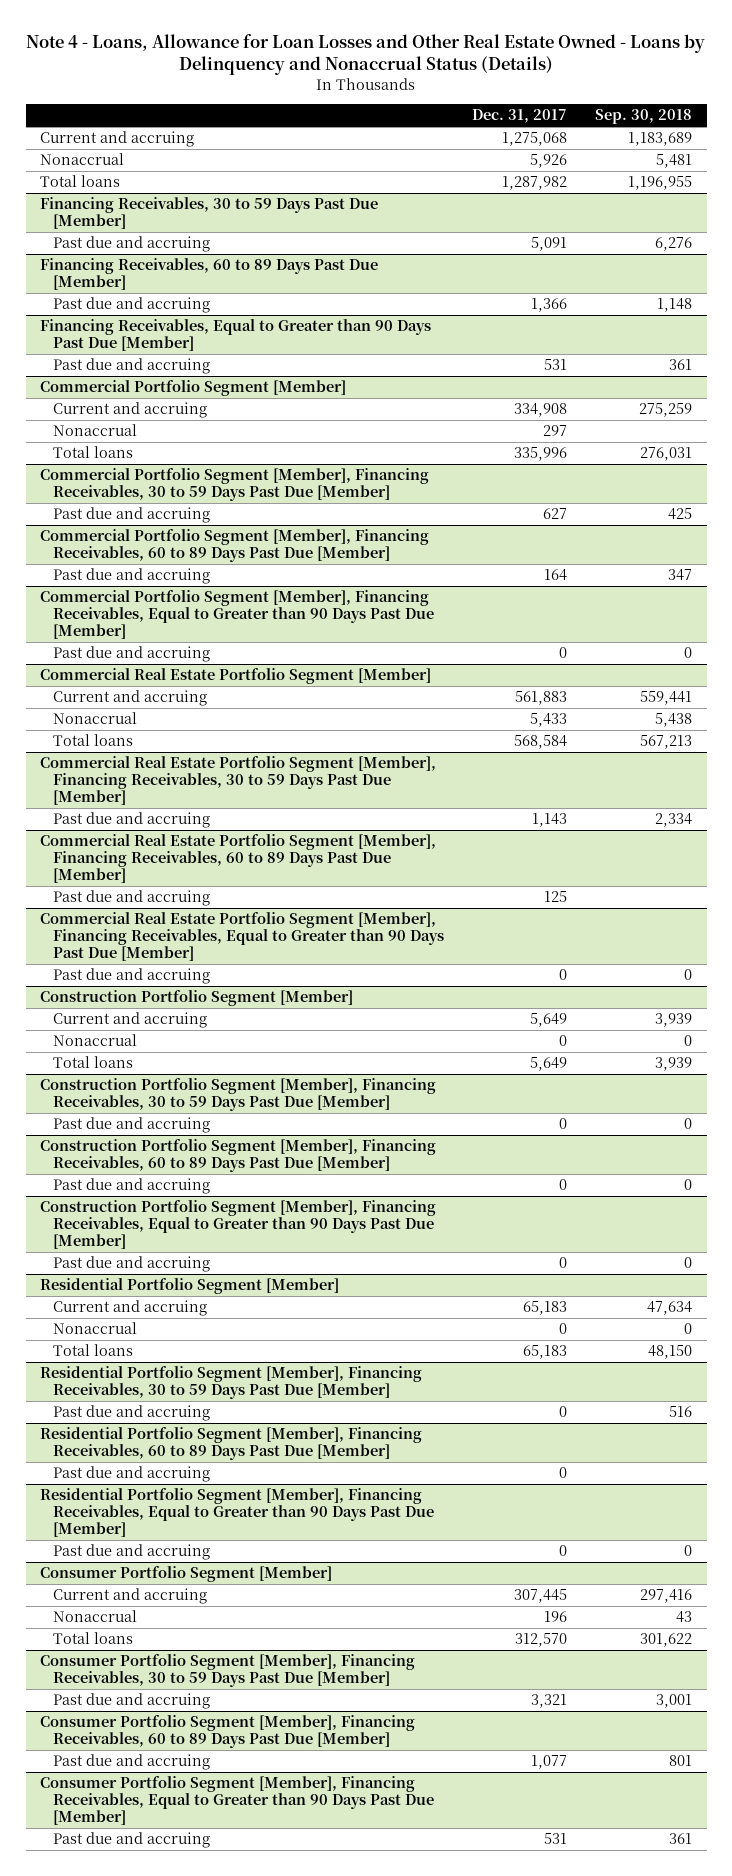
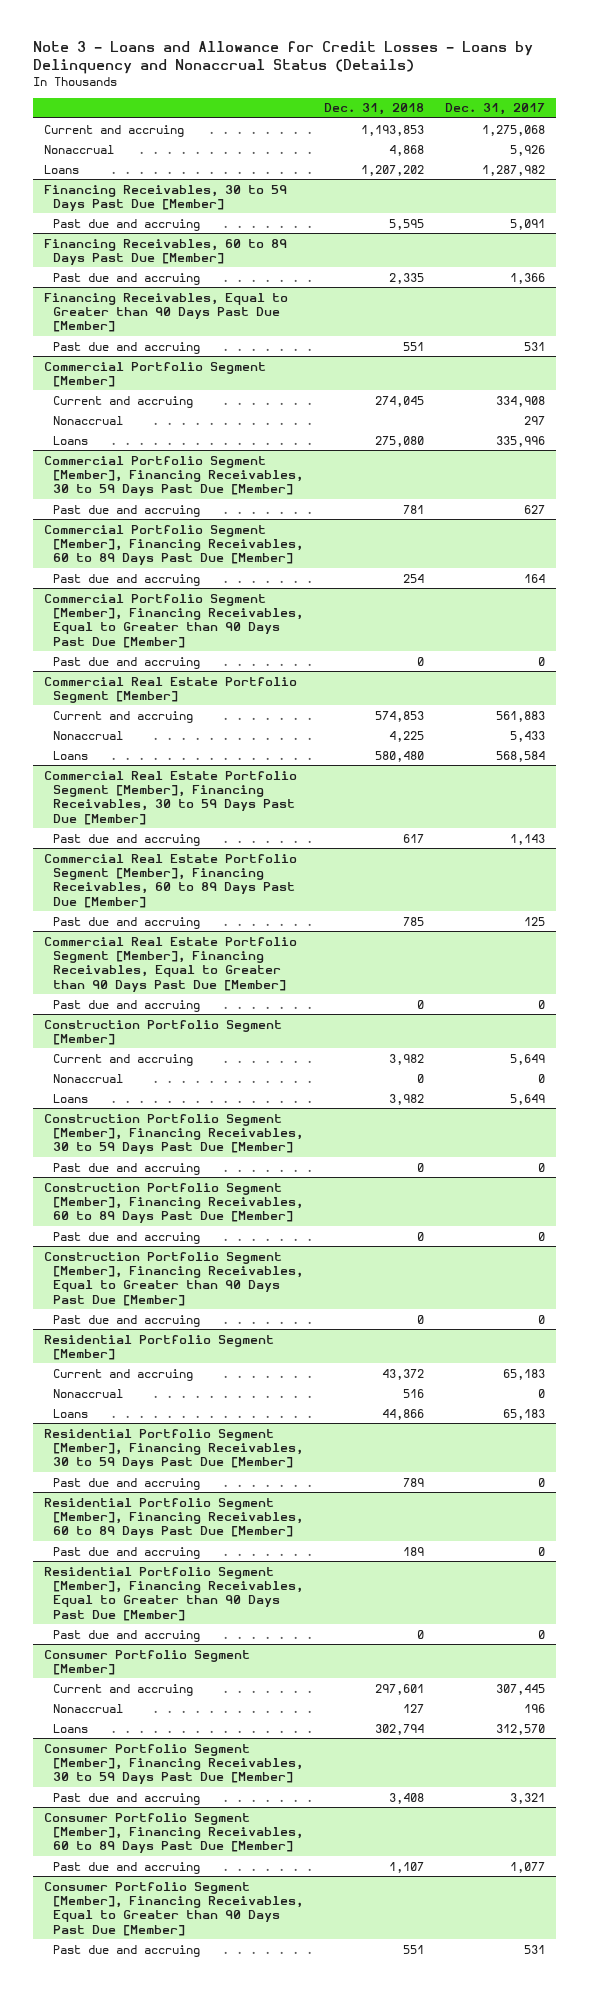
[26,33,706,76] Note 4 - Loans, Allowance for Loan Losses and Other Real Estate Owned - Loans by Delinquency and Nonaccrual Status (Details) -> [33,40,534,75] Note 3 - Loans and Allowance for Credit Losses - Loans by Delinquency and Nonaccrual Status (Details)
[595,109,693,125] Sep. 30, 2018 -> none
none -> [323,103,424,116] Dec. 31, 2018
[39,175,120,188] Total loans -> [43,164,79,174] Loans
[52,446,133,459] Total loans -> [52,435,88,445] Loans
[52,734,133,747] Total loans -> [52,750,88,760] Loans
[52,1056,133,1069] Total loans -> [52,1093,88,1103] Loans
[52,1344,133,1357] Total loans -> [52,1408,88,1418] Loans
[52,1632,133,1645] Total loans -> [52,1723,88,1733] Loans

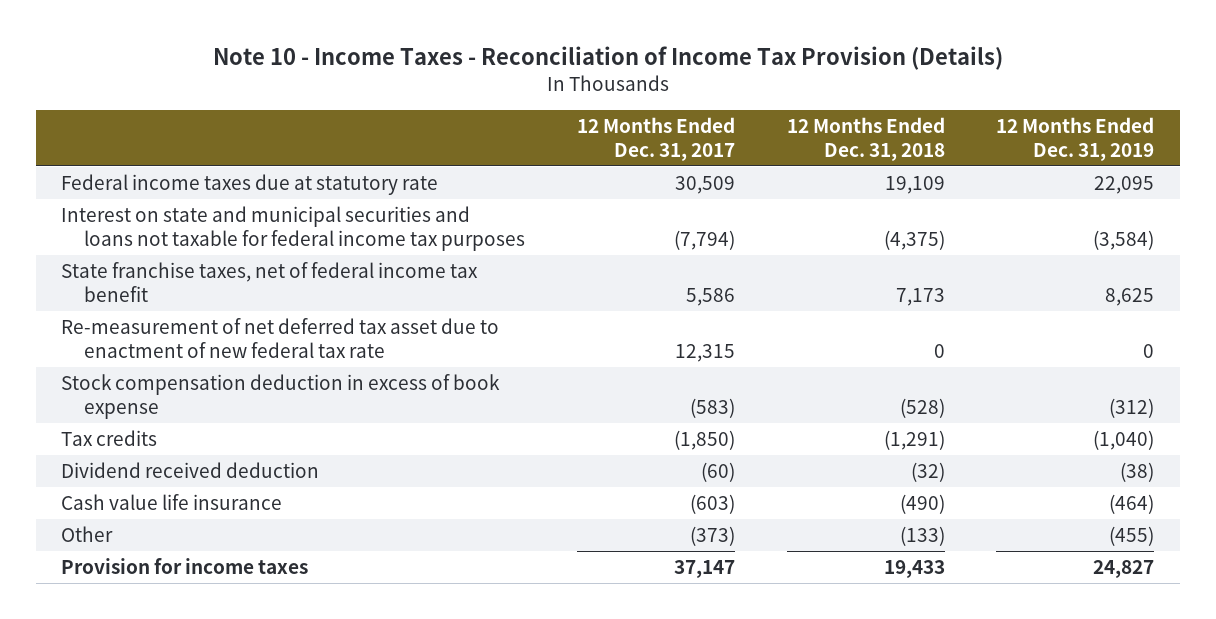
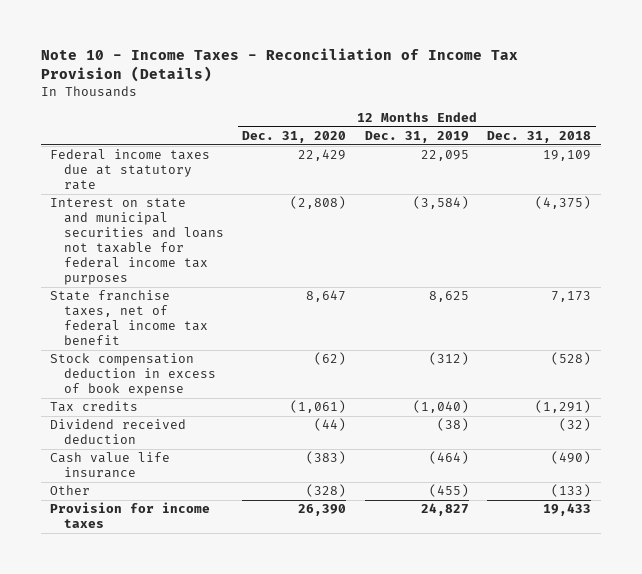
[576,117,735,162] 12 Months Ended Dec. 31, 2017 -> none
none -> [242,130,347,143] Dec. 31, 2020
[61,317,500,358] Re-measurement of net deferred tax asset due to enactment of new federal tax rate -> none

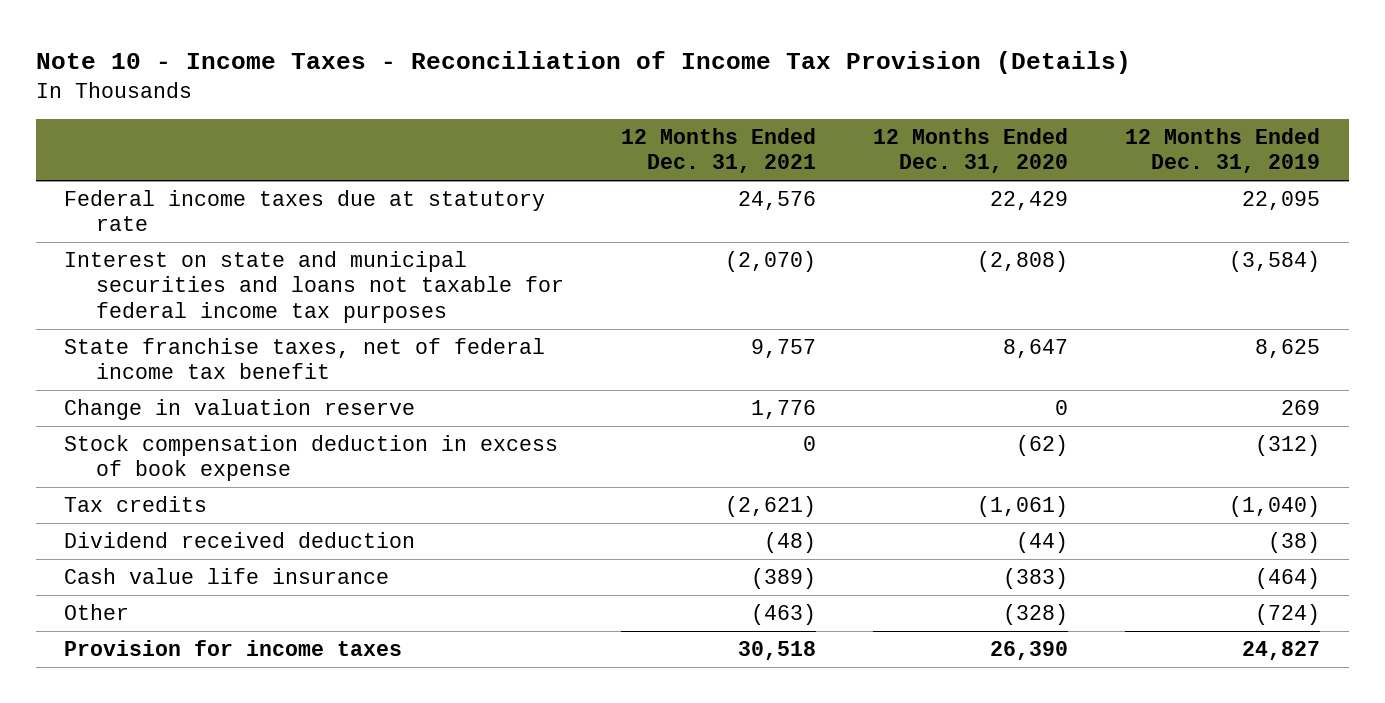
[487,130,592,143] Dec. 31, 2018 -> none
none -> [620,127,816,174] 12 Months Ended Dec. 31, 2021
none -> [64,398,416,420] Change in valuation reserve
[428,484,469,498] (455) -> [1255,603,1321,625] (724)

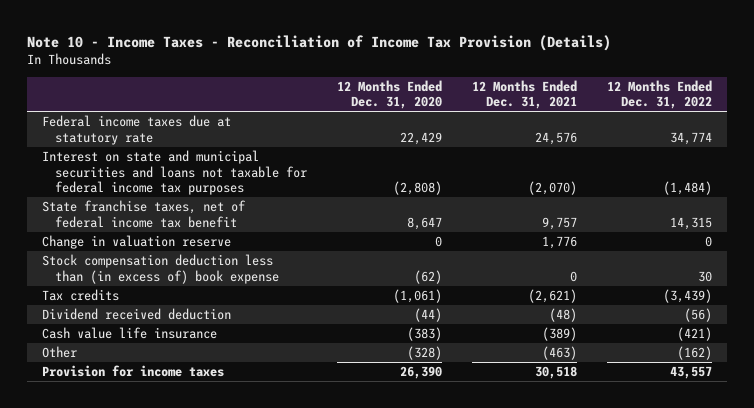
[1125,127,1321,174] 12 Months Ended Dec. 31, 2019 -> none
none -> [607,79,713,110] 12 Months Ended Dec. 31, 2022
[64,434,559,482] Stock compensation deduction in excess of book expense -> [42,253,279,284] Stock compensation deduction less than (in excess of) book expense

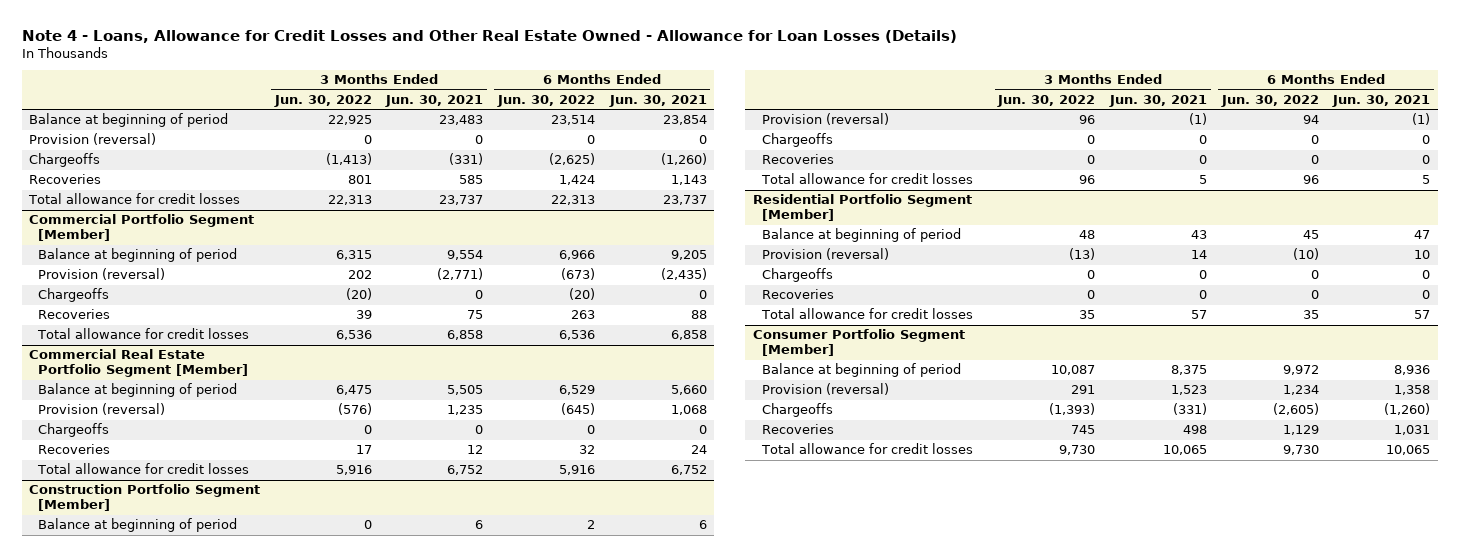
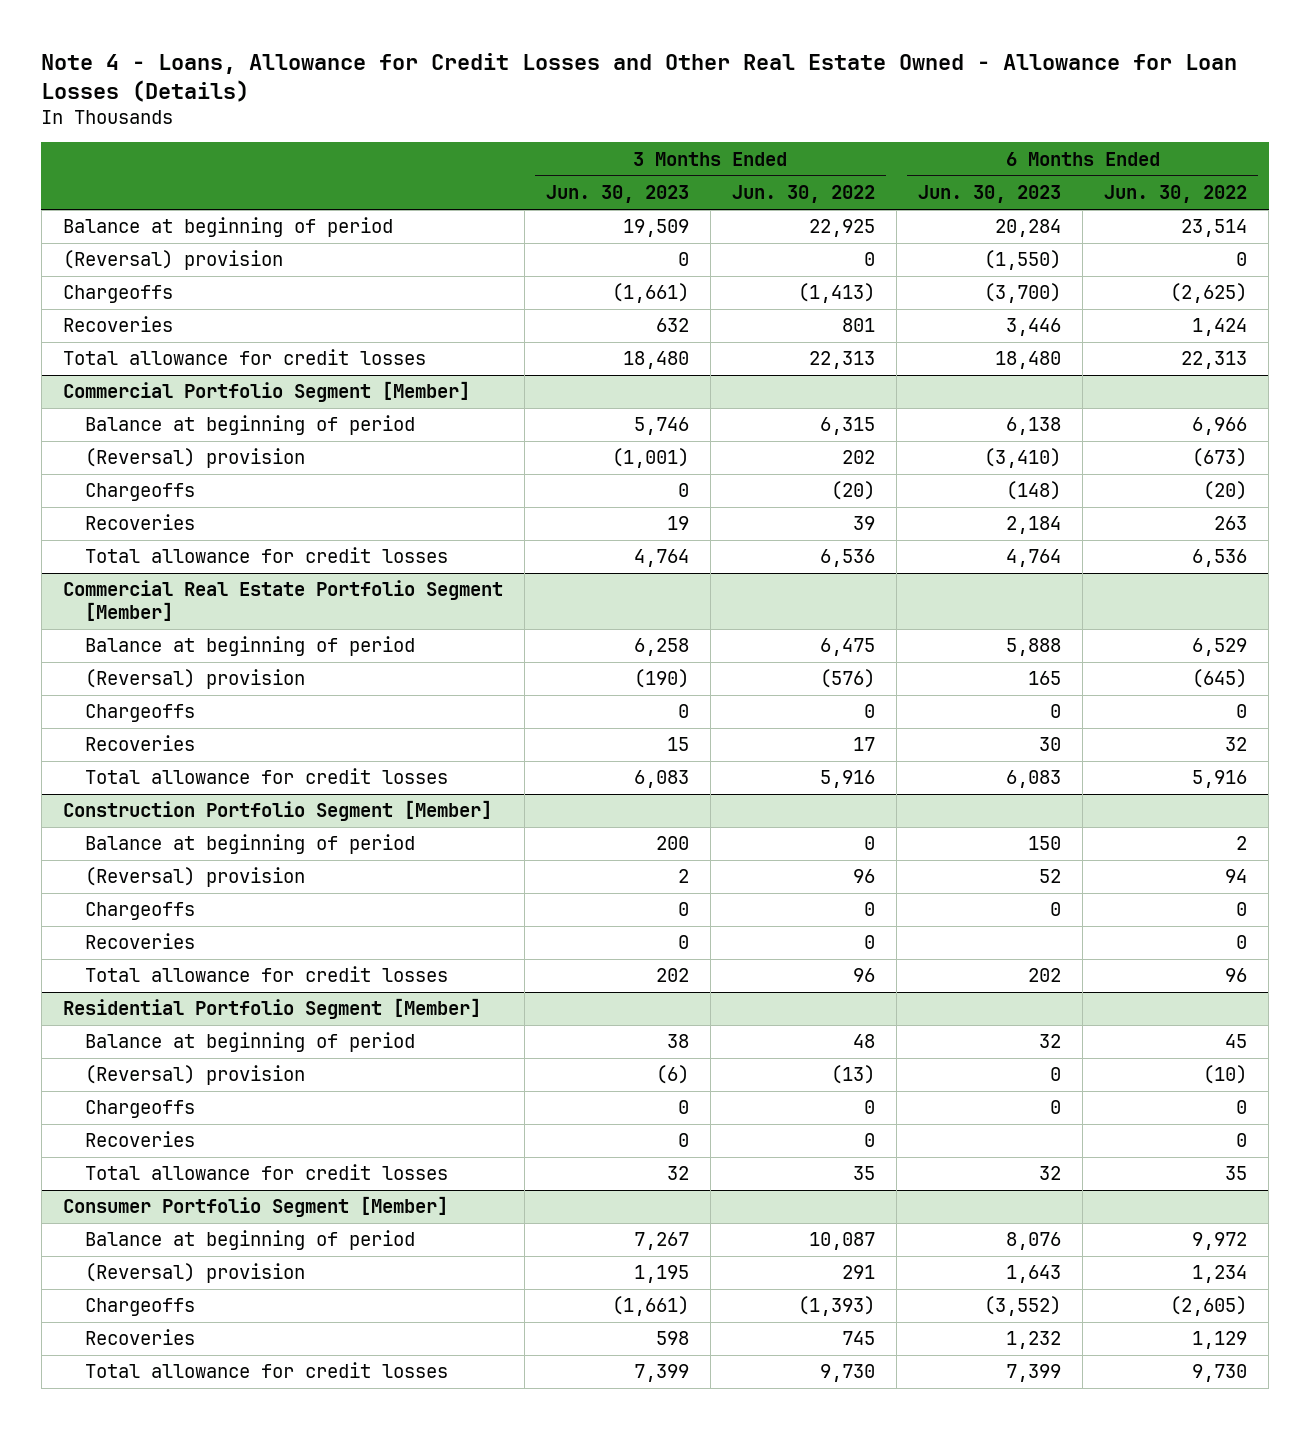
[385,94,484,107] Jun. 30, 2021 -> none
[608,94,707,107] Jun. 30, 2021 -> none
none -> [545,185,689,204] Jun. 30, 2023
none -> [918,185,1062,204] Jun. 30, 2023
[29,133,157,146] Provision (reversal) -> [62,250,283,271] (Reversal) provision
[38,268,166,281] Provision (reversal) -> [85,448,306,469] (Reversal) provision
[38,403,166,416] Provision (reversal) -> [85,669,306,690] (Reversal) provision
[761,113,889,126] Provision (reversal) -> [85,867,306,888] (Reversal) provision
[761,248,889,261] Provision (reversal) -> [85,1065,306,1086] (Reversal) provision
[761,383,889,396] Provision (reversal) -> [85,1263,306,1284] (Reversal) provision

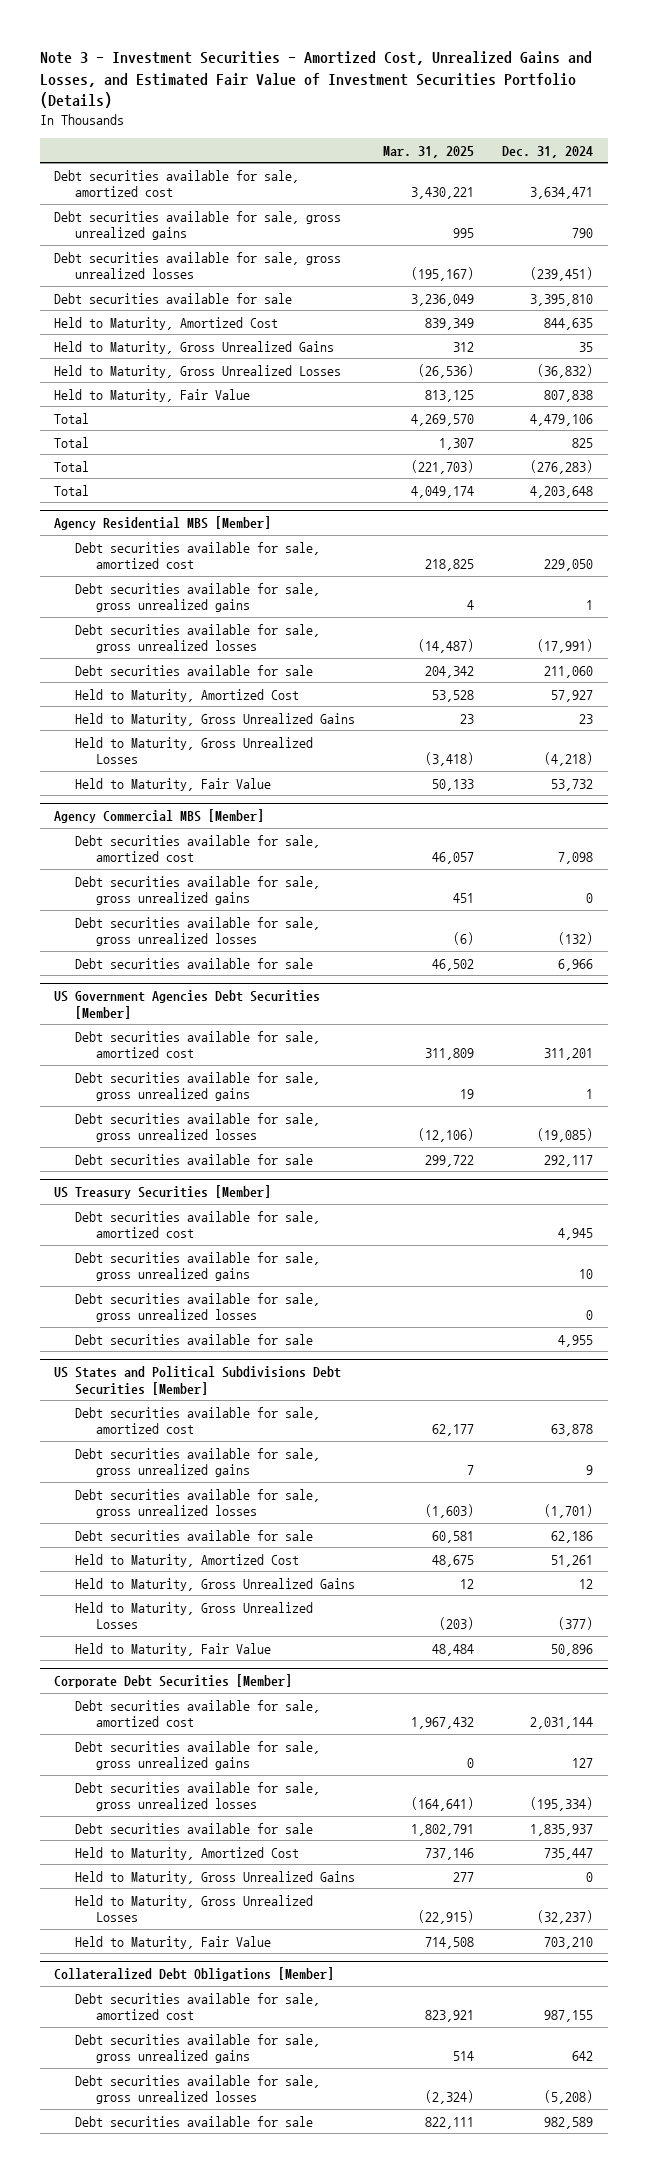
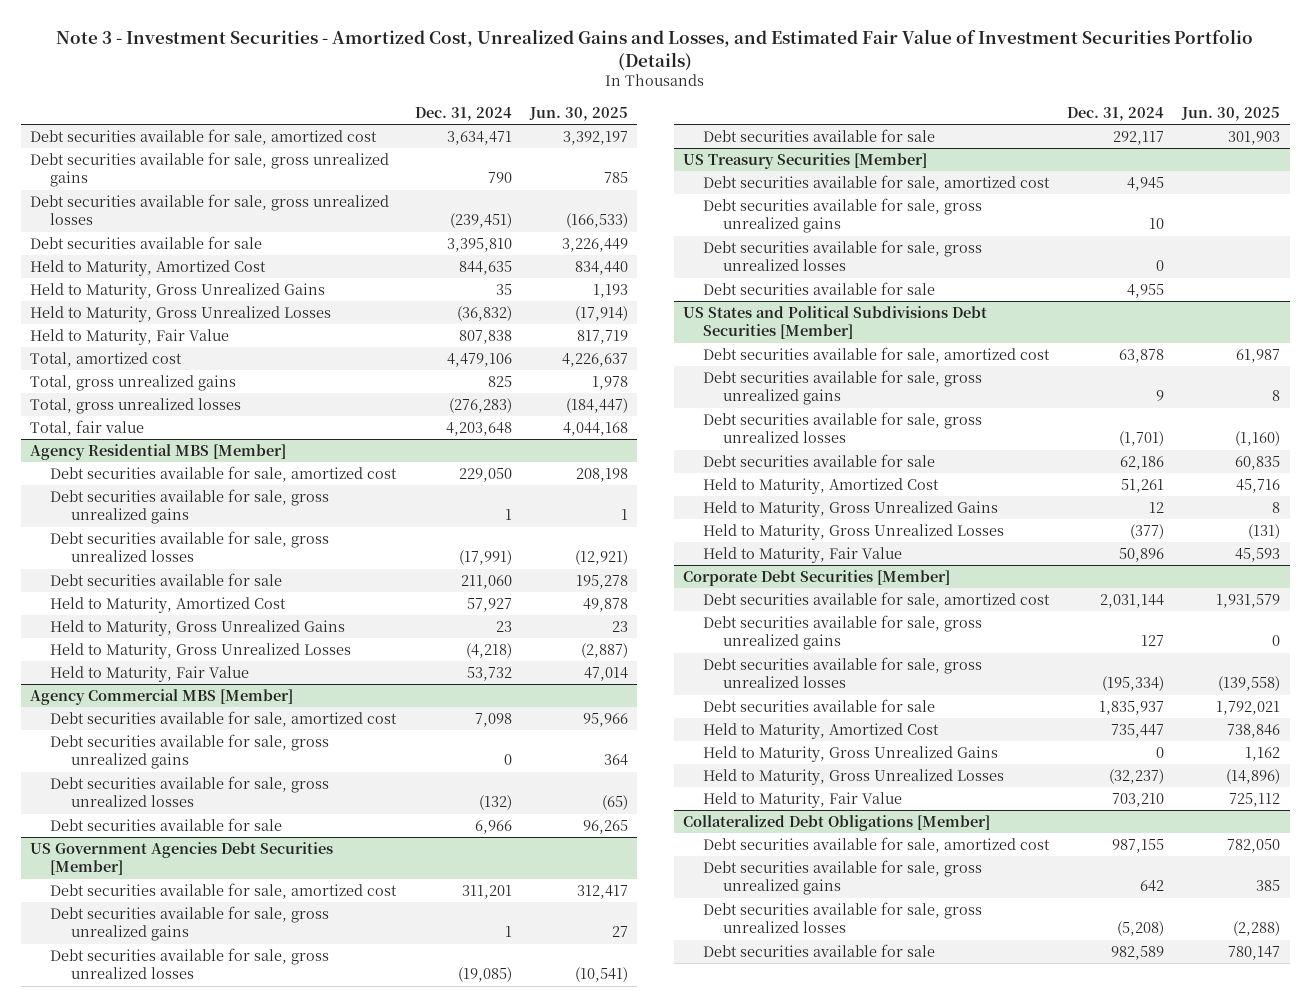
[383,145,475,158] Mar. 31, 2025 -> none
none -> [528,107,628,122] Jun. 30, 2025
[54,412,90,424] Total -> [30,352,183,368] Total, amortized cost
[54,436,90,448] Total -> [30,375,237,392] Total, gross unrealized gains
[54,460,90,472] Total -> [30,398,242,415] Total, gross unrealized losses
[54,484,90,496] Total -> [30,420,145,437] Total, fair value

